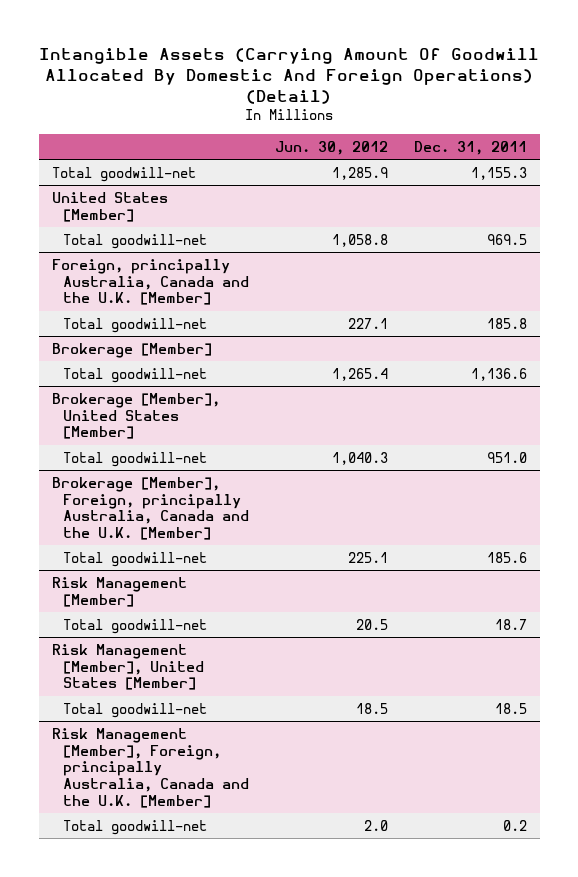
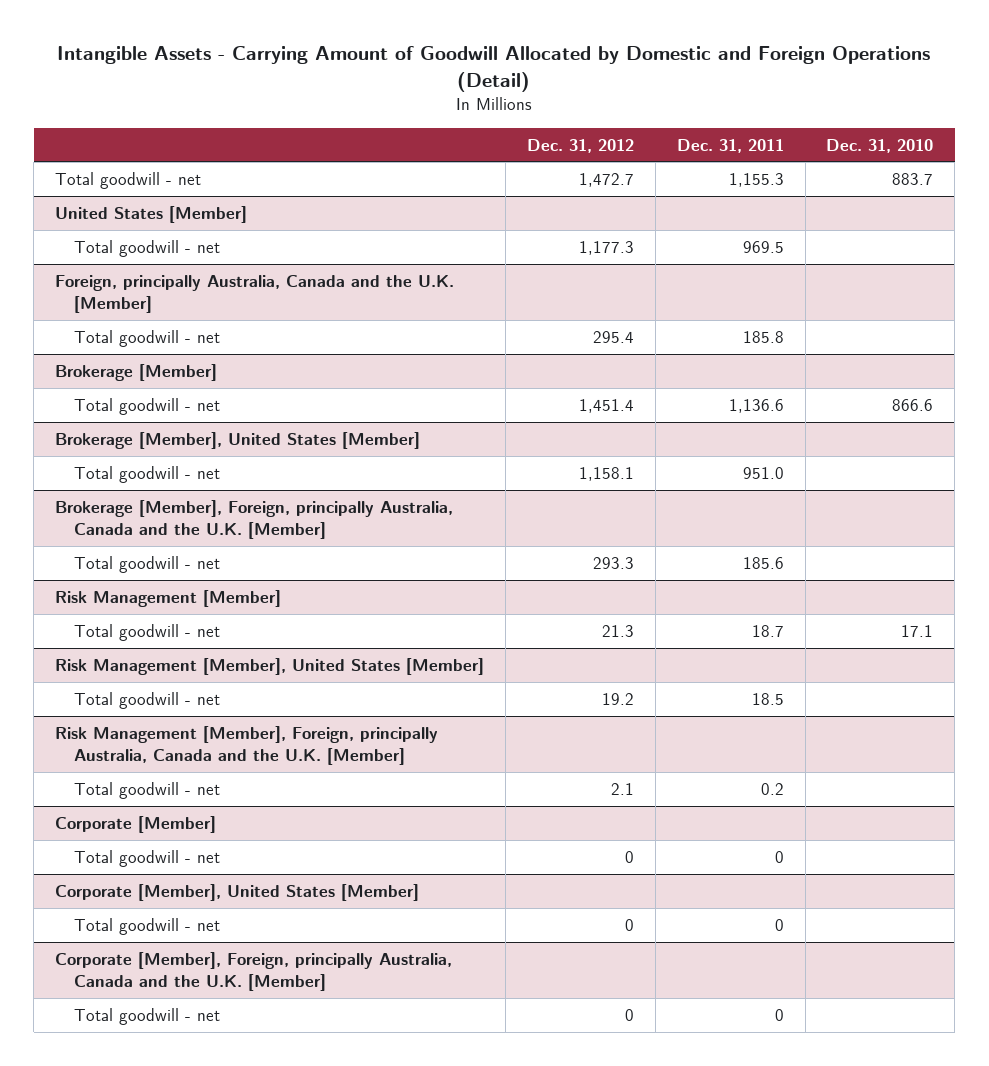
[39,47,540,104] Intangible Assets (Carrying Amount Of Goodwill Allocated By Domestic And Foreign Operations) (Detail) -> [57,46,931,93] Intangible Assets - Carrying Amount of Goodwill Allocated by Domestic and Foreign Operations (Detail)
[275,140,389,155] Jun. 30, 2012 -> none
none -> [526,138,634,153] Dec. 31, 2012
none -> [826,138,934,153] Dec. 31, 2010
[51,166,196,182] Total goodwill-net -> [55,171,202,189] Total goodwill - net
[63,233,208,249] Total goodwill-net -> [73,239,220,257] Total goodwill - net
[63,317,208,333] Total goodwill-net -> [73,329,220,347] Total goodwill - net
[63,367,208,383] Total goodwill-net -> [73,397,220,415] Total goodwill - net
[63,451,208,467] Total goodwill-net -> [73,465,220,483] Total goodwill - net
[63,551,208,567] Total goodwill-net -> [73,555,220,573] Total goodwill - net
[63,618,208,634] Total goodwill-net -> [73,623,220,641] Total goodwill - net
[63,702,208,718] Total goodwill-net -> [73,691,220,709] Total goodwill - net
[63,819,208,835] Total goodwill-net -> [73,781,220,799] Total goodwill - net
none -> [55,815,217,833] Corporate [Member]
none -> [73,849,220,867] Total goodwill - net
none -> [55,883,420,901] Corporate [Member], United States [Member]
none -> [73,917,220,935] Total goodwill - net
none -> [55,951,453,991] Corporate [Member], Foreign, principally Australia, Canada and the U.K. [Member]
none -> [73,1007,220,1025] Total goodwill - net

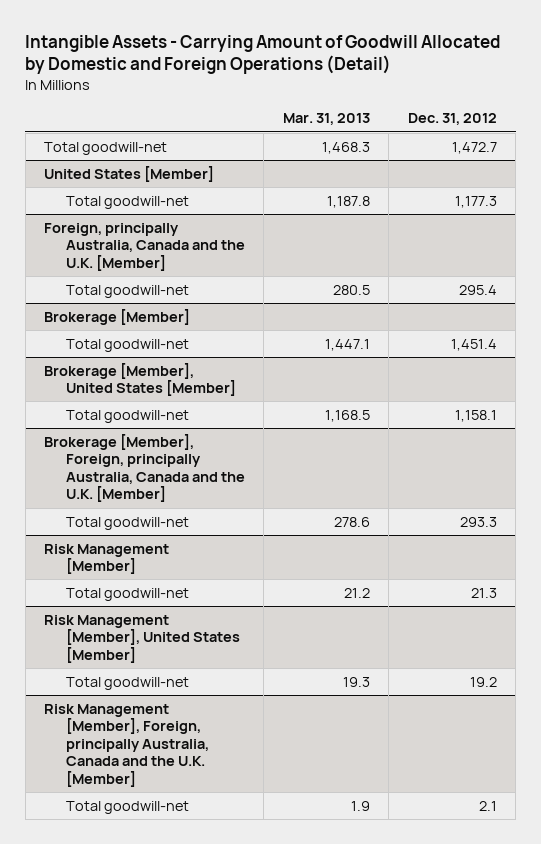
[676,138,784,153] Dec. 31, 2011 -> none
[826,138,934,153] Dec. 31, 2010 -> none
none -> [282,113,370,126] Mar. 31, 2013
[55,171,202,189] Total goodwill - net -> [44,141,168,155] Total goodwill-net
[73,239,220,257] Total goodwill - net -> [65,195,189,209] Total goodwill-net
[73,329,220,347] Total goodwill - net -> [65,284,189,298] Total goodwill-net
[73,397,220,415] Total goodwill - net -> [65,338,189,352] Total goodwill-net
[73,465,220,483] Total goodwill - net -> [65,409,189,423] Total goodwill-net
[73,555,220,573] Total goodwill - net -> [65,516,189,530] Total goodwill-net
[73,623,220,641] Total goodwill - net -> [65,587,189,601] Total goodwill-net
[73,691,220,709] Total goodwill - net -> [65,676,189,690] Total goodwill-net
[55,815,217,833] Corporate [Member] -> none
[73,849,220,867] Total goodwill - net -> none
[55,883,420,901] Corporate [Member], United States [Member] -> none
[73,917,220,935] Total goodwill - net -> none
[55,951,453,991] Corporate [Member], Foreign, principally Australia, Canada and the U.K. [Member] -> none
[73,1007,220,1025] Total goodwill - net -> none
[73,781,220,799] Total goodwill - net -> [65,800,189,814] Total goodwill-net

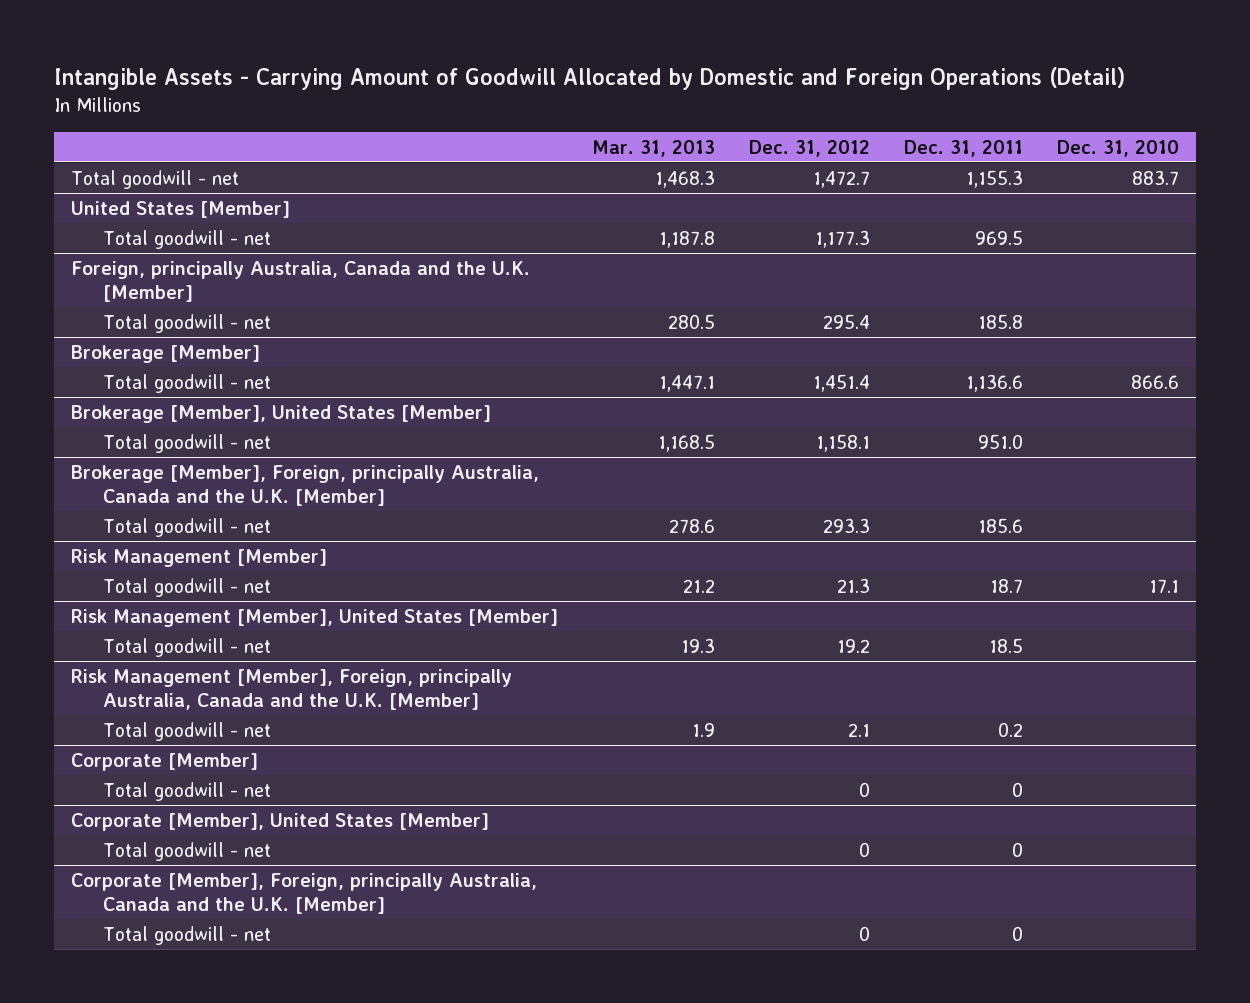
none -> [904,139,1024,157] Dec. 31, 2011
none -> [1057,139,1180,157] Dec. 31, 2010
[44,141,168,155] Total goodwill-net -> [71,169,240,189] Total goodwill - net
[65,195,189,209] Total goodwill-net -> [102,229,271,249] Total goodwill - net
[65,284,189,298] Total goodwill-net -> [102,313,271,333] Total goodwill - net
[65,338,189,352] Total goodwill-net -> [102,373,271,393] Total goodwill - net
[65,409,189,423] Total goodwill-net -> [102,433,271,453] Total goodwill - net
[65,516,189,530] Total goodwill-net -> [102,517,271,537] Total goodwill - net
[65,587,189,601] Total goodwill-net -> [102,577,271,597] Total goodwill - net
[65,676,189,690] Total goodwill-net -> [102,637,271,657] Total goodwill - net
[65,800,189,814] Total goodwill-net -> [102,721,271,741] Total goodwill - net
none -> [71,752,259,771] Corporate [Member]
none -> [102,781,271,801] Total goodwill - net
none -> [71,812,490,831] Corporate [Member], United States [Member]
none -> [102,841,271,861] Total goodwill - net
none -> [71,872,538,915] Corporate [Member], Foreign, principally Australia, Canada and the U.K. [Member]
none -> [102,925,271,945] Total goodwill - net

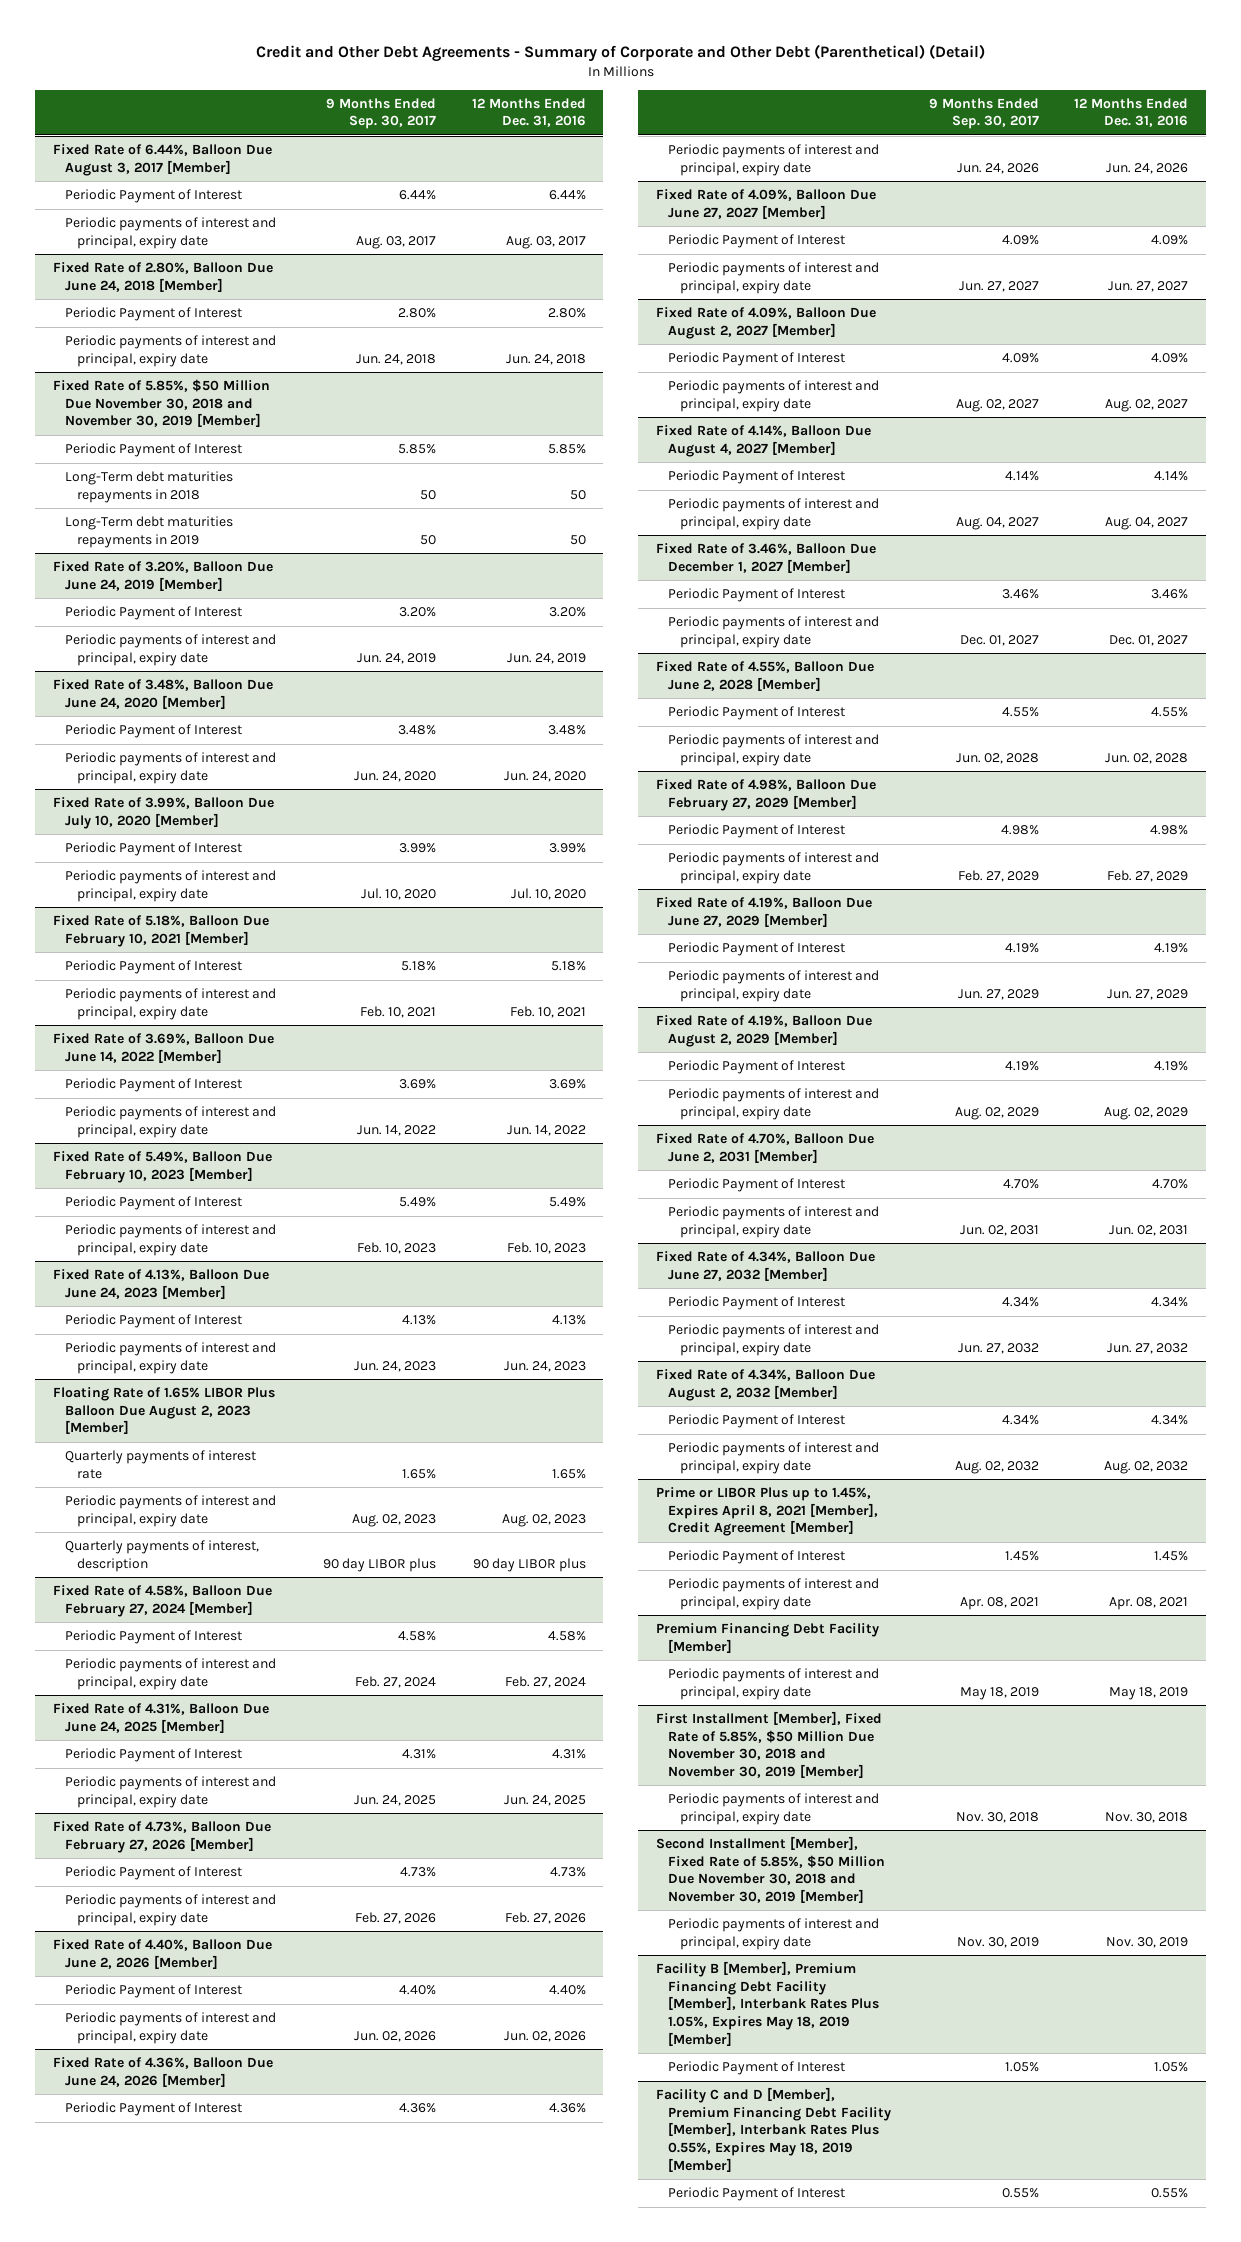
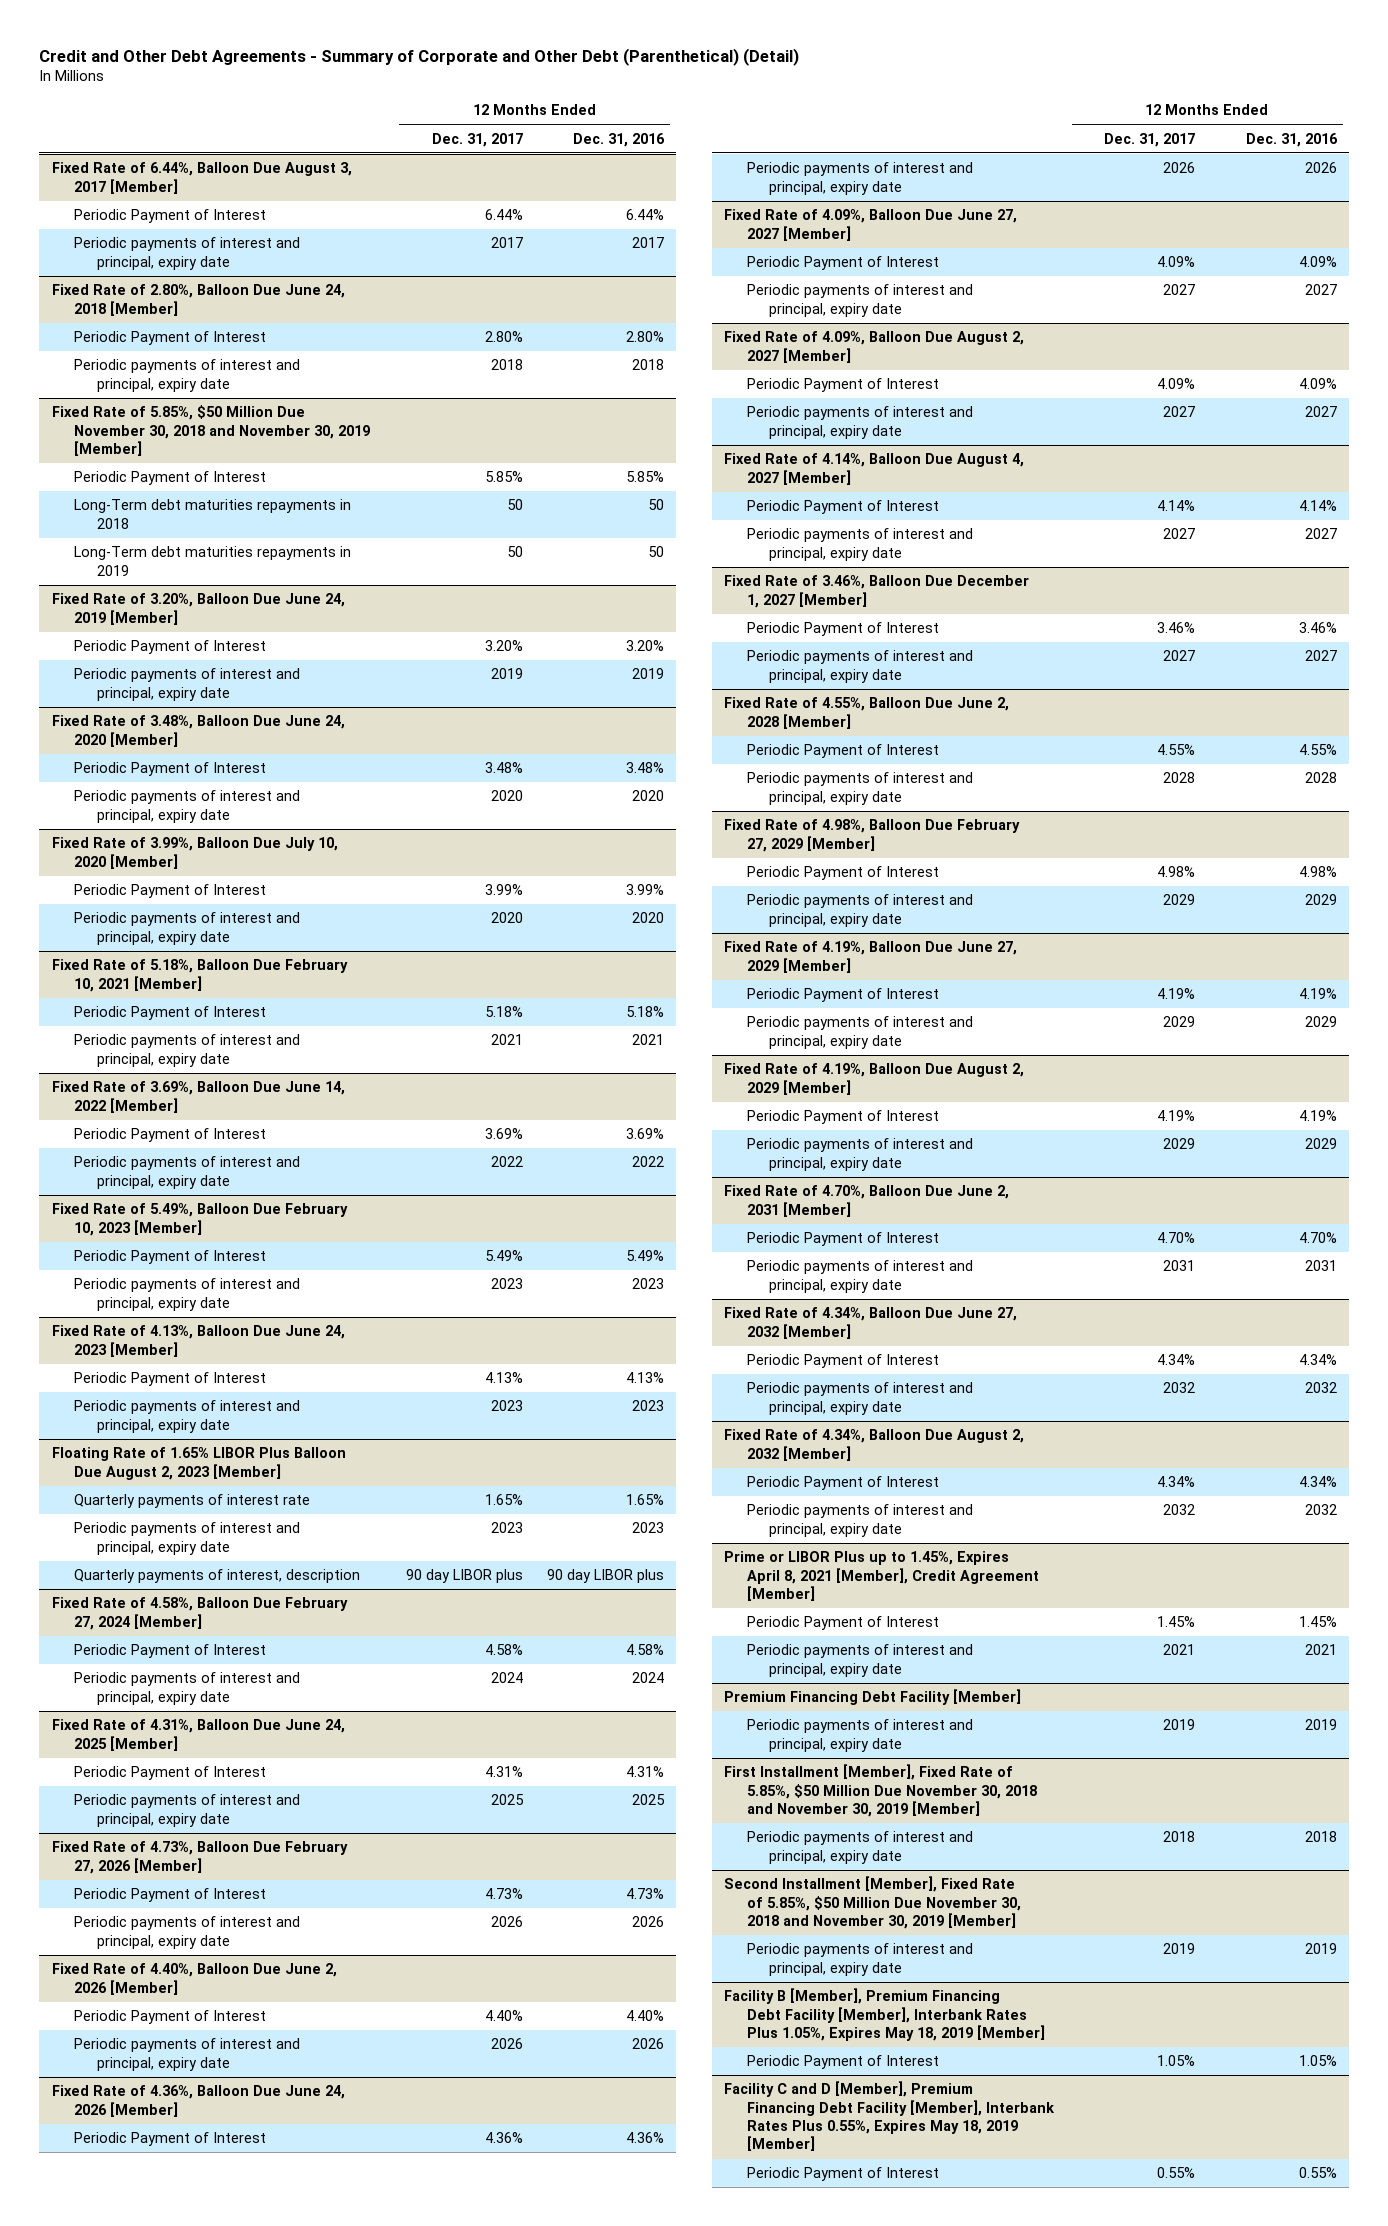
[326,97,437,130] 9 Months Ended Sep. 30, 2017 -> none
none -> [431,132,523,147] Dec. 31, 2017
[505,235,586,249] Aug. 03, 2017 -> [631,237,664,249] 2017
[505,353,586,365] Jun. 24, 2018 -> [631,359,664,371] 2018
[506,652,586,664] Jun. 24, 2019 -> [631,668,664,680] 2019
[503,770,586,782] Jun. 24, 2020 -> [631,790,664,802] 2020
[510,887,586,900] Jul. 10, 2020 -> [631,912,664,924] 2020
[509,1005,586,1018] Feb. 10, 2021 -> [631,1034,664,1046] 2021
[506,1124,586,1136] Jun. 14, 2022 -> [631,1156,664,1168] 2022
[506,1241,586,1254] Feb. 10, 2023 -> [631,1278,664,1290] 2023
[503,1360,586,1372] Jun. 24, 2023 -> [631,1400,664,1412] 2023
[501,1513,586,1527] Aug. 02, 2023 -> [631,1522,664,1534] 2023
[504,1675,586,1688] Feb. 27, 2024 -> [631,1672,664,1684] 2024
[503,1794,586,1806] Jun. 24, 2025 -> [631,1794,665,1806] 2025
[504,1911,586,1924] Feb. 27, 2026 -> [631,1916,664,1928] 2026
[503,2030,586,2042] Jun. 02, 2026 -> [631,2038,664,2050] 2026
[1106,162,1189,174] Jun. 24, 2026 -> [1304,162,1337,174] 2026
[1108,280,1189,292] Jun. 27, 2027 -> [1304,284,1337,296] 2027
[1105,398,1189,412] Aug. 02, 2027 -> [1304,406,1337,418] 2027
[1105,516,1189,530] Aug. 04, 2027 -> [1304,528,1337,540] 2027
[1109,634,1189,646] Dec. 01, 2027 -> [1304,650,1337,662] 2027
[1105,752,1189,764] Jun. 02, 2028 -> [1304,772,1337,784] 2028
[1107,869,1189,882] Feb. 27, 2029 -> [1304,894,1337,906] 2029
[1107,988,1189,1000] Jun. 27, 2029 -> [1304,1016,1337,1028] 2029
[1104,1106,1189,1120] Aug. 02, 2029 -> [1304,1138,1337,1150] 2029
[1109,1224,1189,1236] Jun. 02, 2031 -> [1304,1260,1337,1272] 2031
[1107,1342,1189,1354] Jun. 27, 2032 -> [1304,1382,1337,1394] 2032
[1104,1460,1189,1474] Aug. 02, 2032 -> [1304,1504,1337,1516] 2032
[1109,1596,1189,1610] Apr. 08, 2021 -> [1304,1644,1337,1656] 2021
[1109,1686,1189,1700] May 18, 2019 -> [1304,1719,1337,1731] 2019
[1105,1811,1189,1823] Nov. 30, 2018 -> [1304,1831,1337,1843] 2018
[1106,1936,1189,1948] Nov. 30, 2019 -> [1304,1943,1337,1955] 2019

